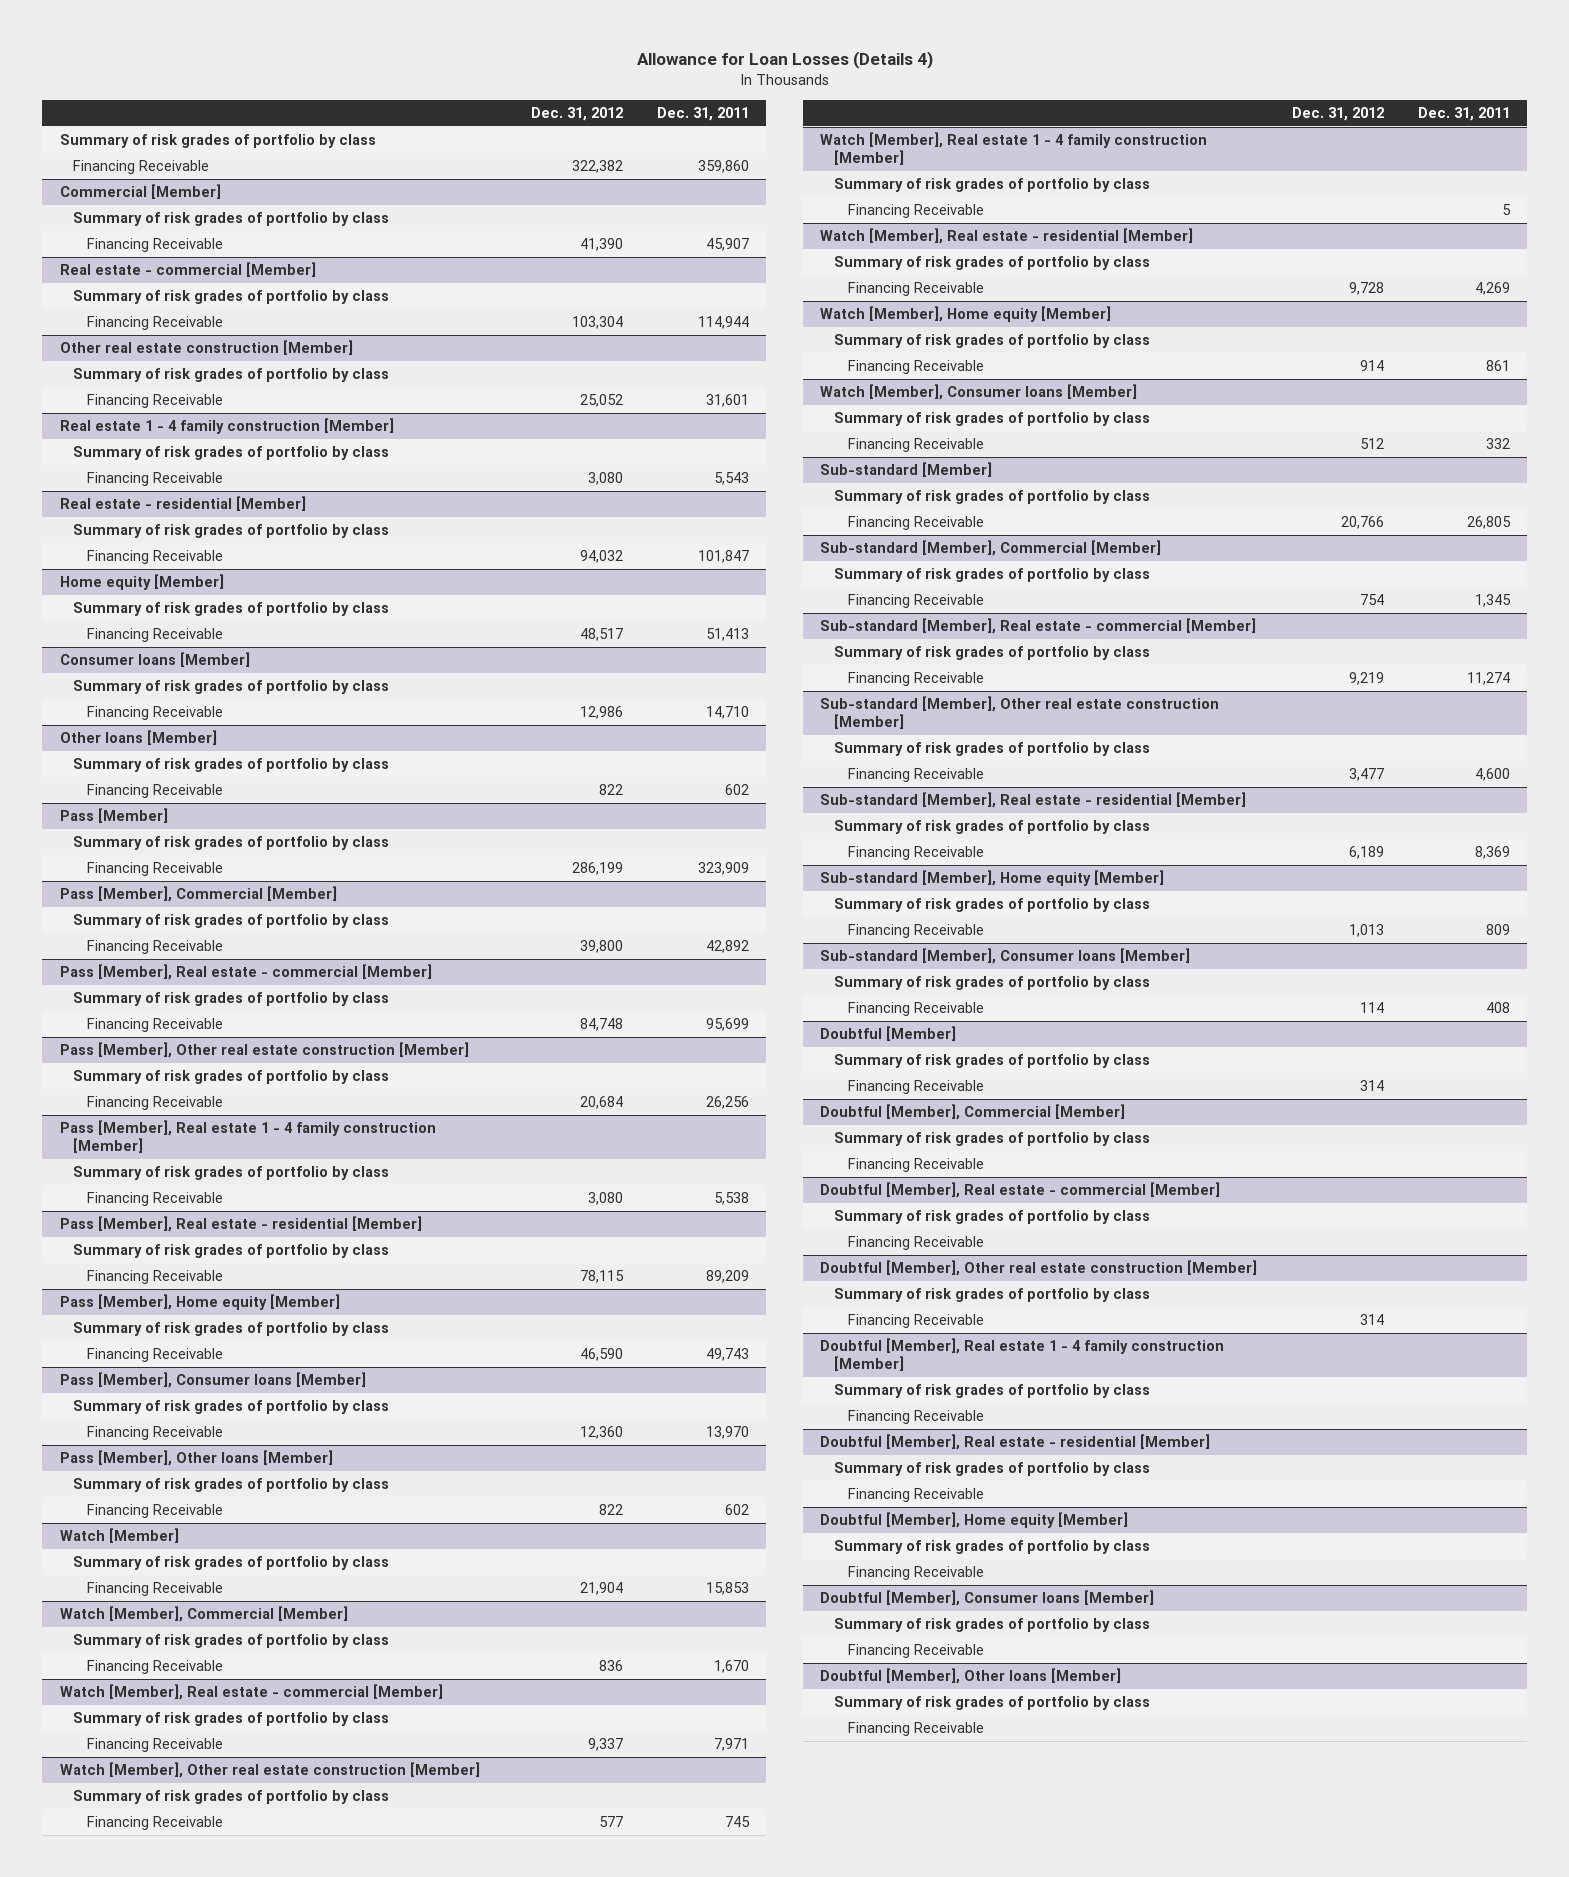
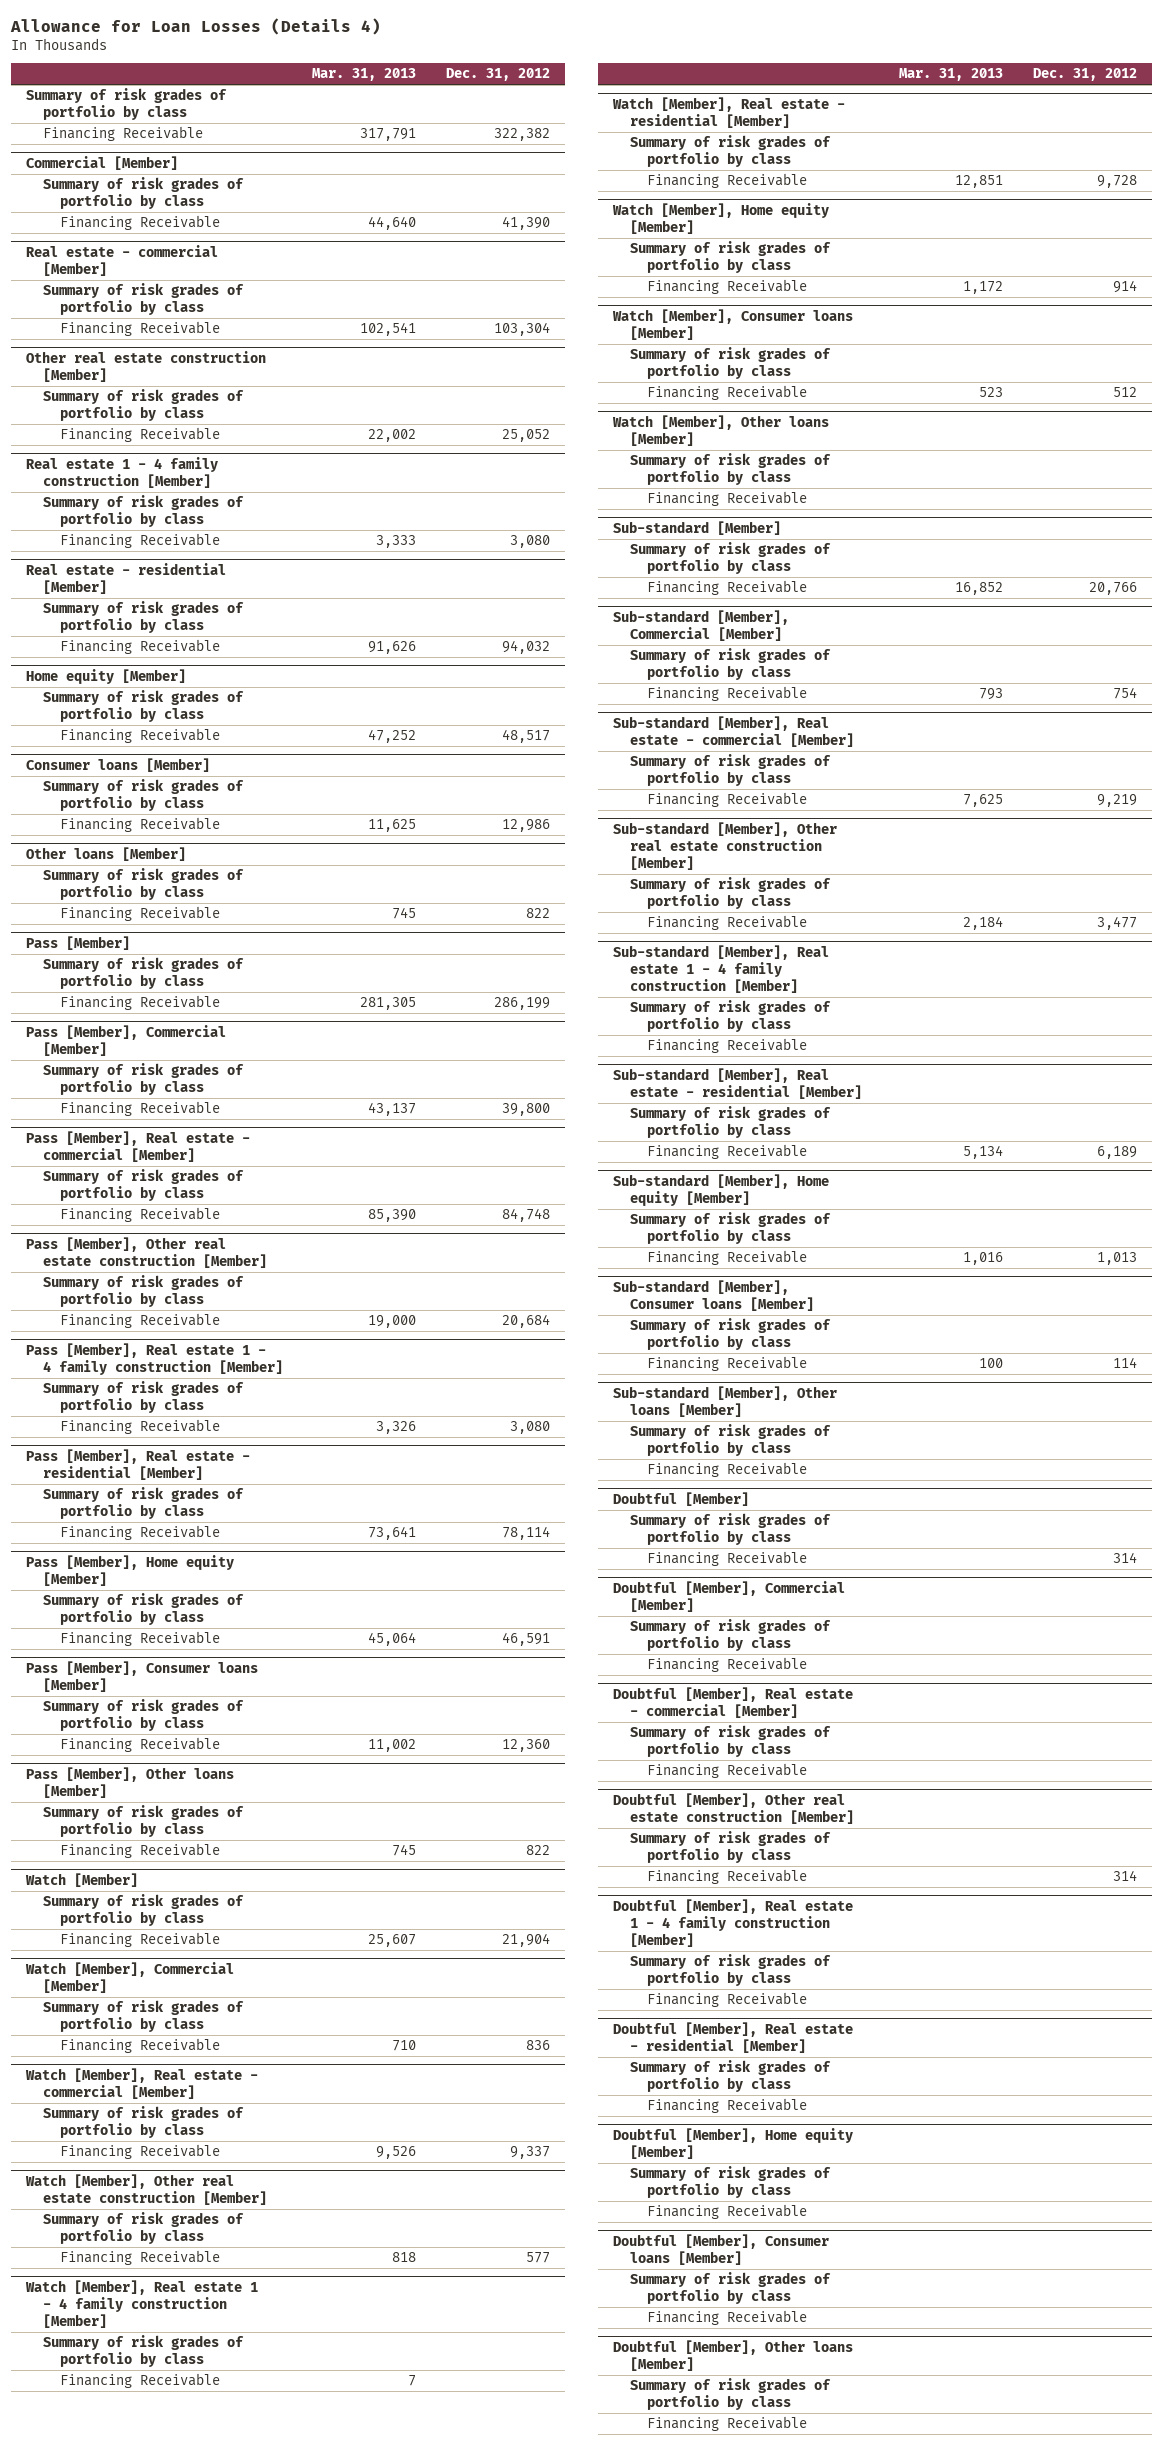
[657,106,750,121] Dec. 31, 2011 -> none
none -> [312,68,417,82] Mar. 31, 2013
[579,1270,624,1284] 78,115 -> [501,1526,550,1541] 78,114
[579,1348,623,1362] 46,590 -> [501,1632,550,1647] 46,591
none -> [611,414,829,446] Watch [Member], Other loans [Member]
none -> [629,453,831,486] Summary of risk grades of portfolio by class
none -> [646,491,807,507] Financing Receivable
none -> [612,944,829,993] Sub-standard [Member], Real estate 1 - 4 family construction [Member]
none -> [629,1000,831,1033] Summary of risk grades of portfolio by class
none -> [646,1038,807,1054] Financing Receivable
none -> [612,1385,837,1417] Sub-standard [Member], Other loans [Member]
none -> [629,1424,831,1457] Summary of risk grades of portfolio by class
none -> [646,1462,807,1478] Financing Receivable

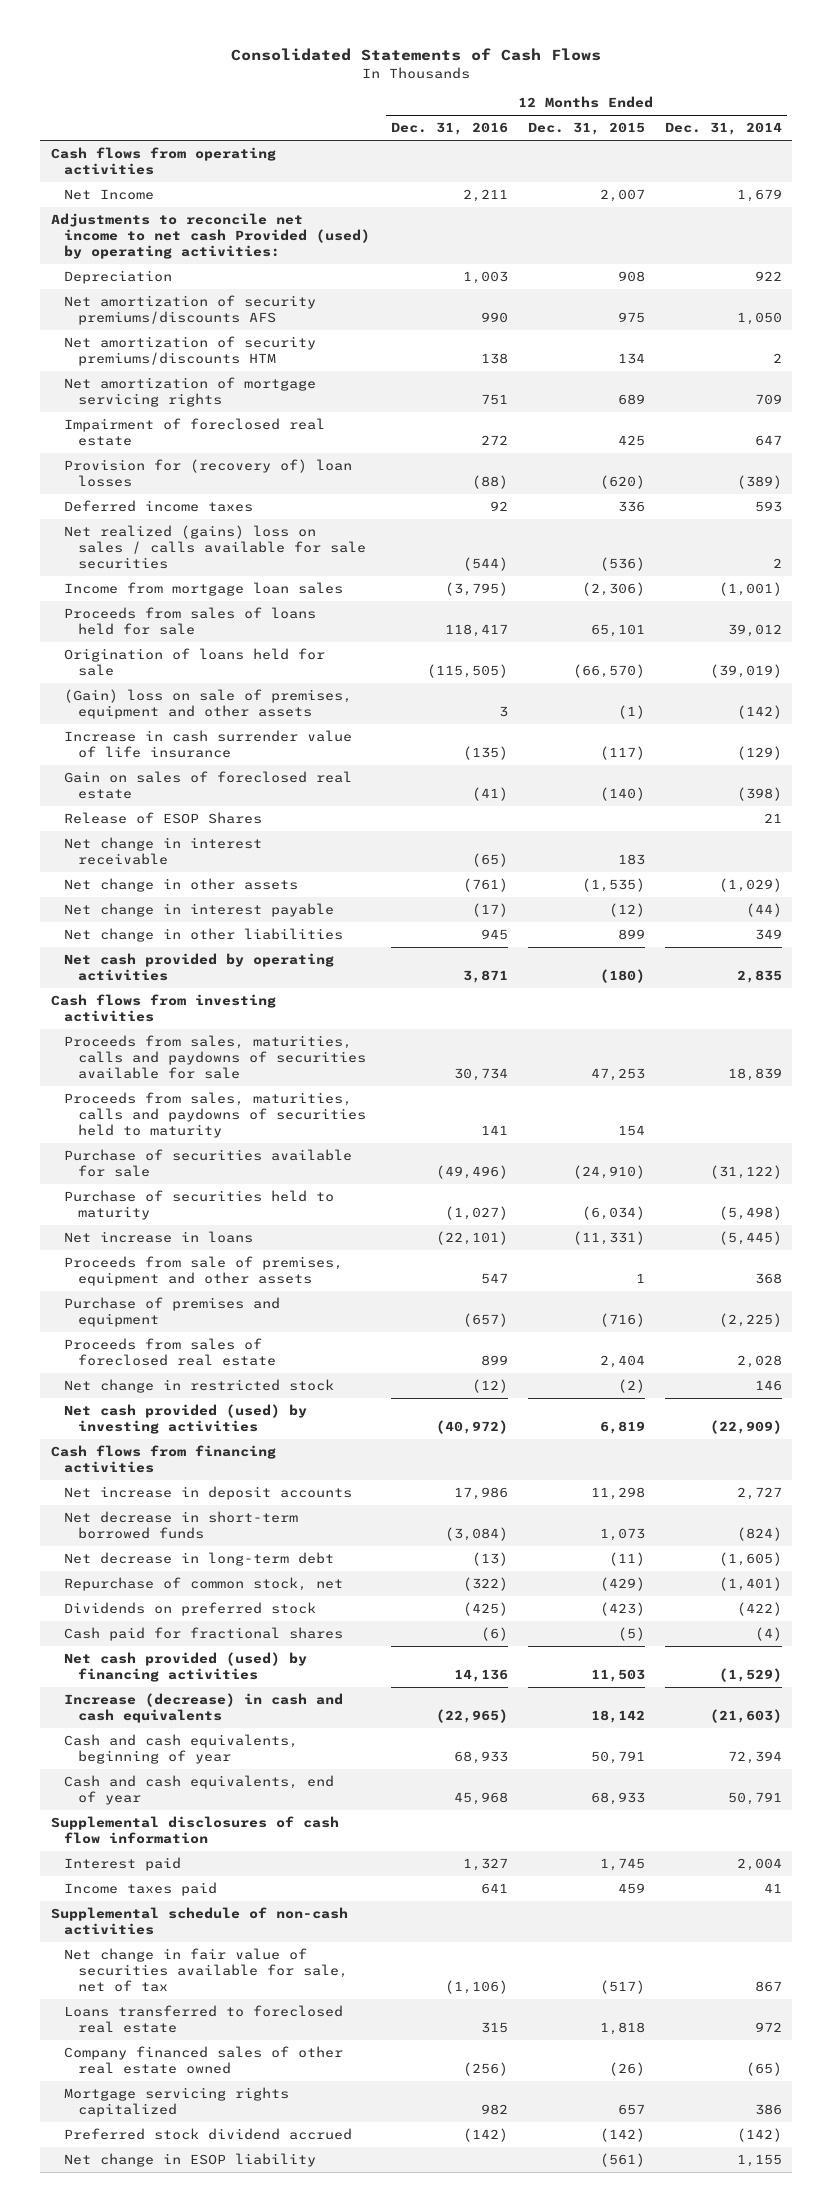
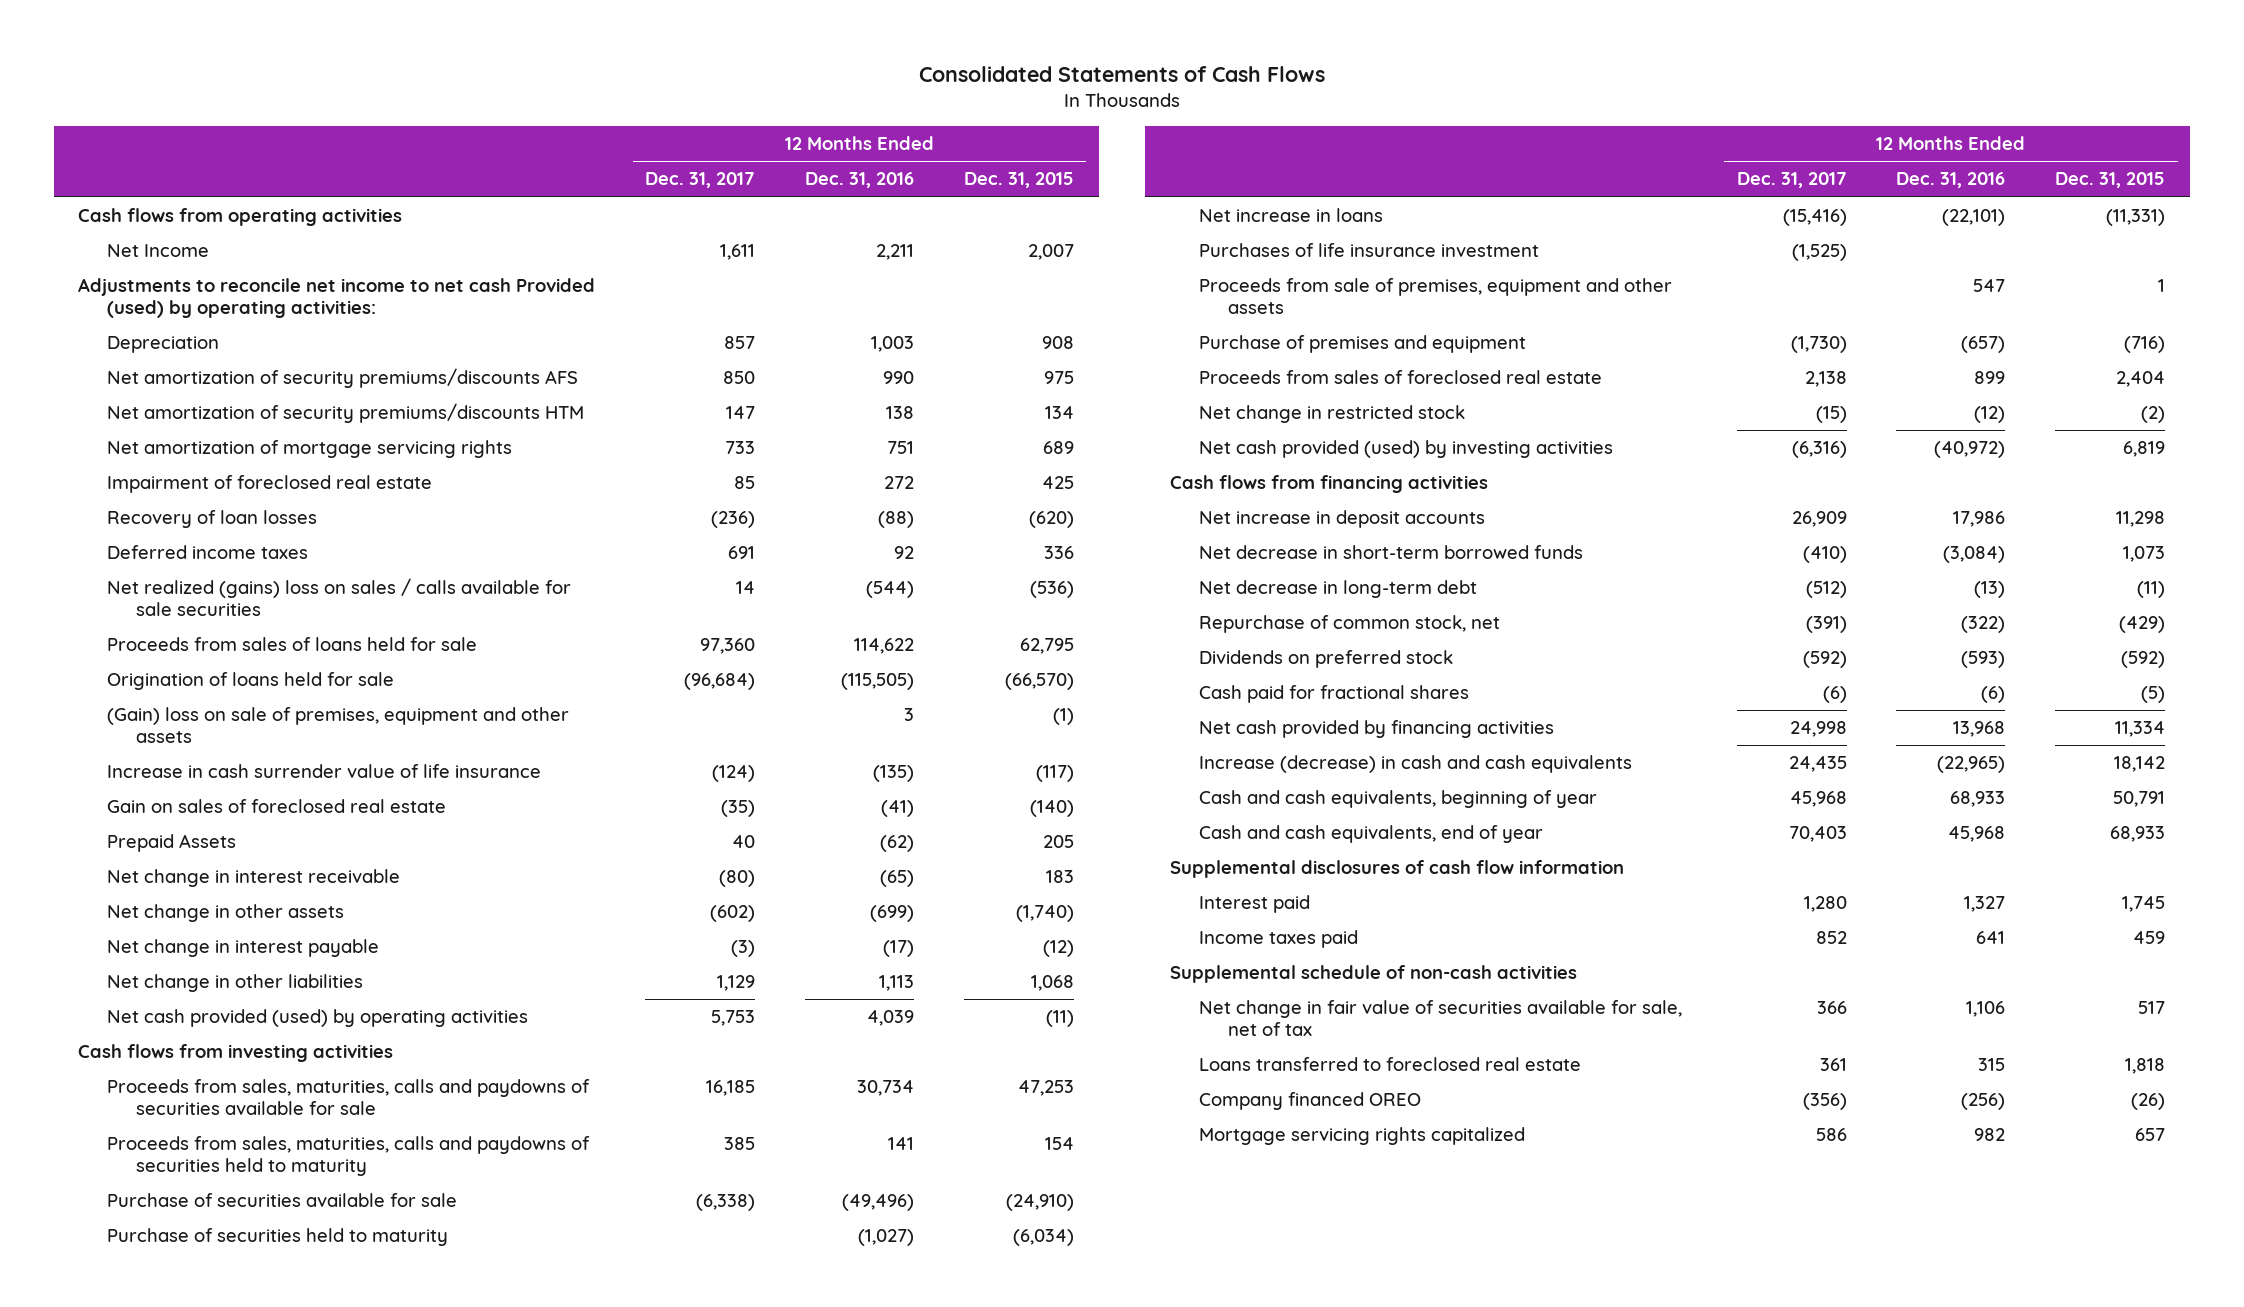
[665,122,783,136] Dec. 31, 2014 -> none
none -> [645,172,756,189] Dec. 31, 2017
[64,458,353,487] Provision for (recovery of) loan losses -> [107,510,318,529] Recovery of loan losses
[64,581,344,596] Income from mortgage loan sales -> none
[444,623,508,637] 118,417 -> [854,638,915,655] 114,622
[590,623,645,637] 65,101 -> [1019,638,1074,655] 62,795
[64,811,263,824] Release of ESOP Shares -> none
none -> [107,834,237,853] Prepaid Assets
[462,877,508,892] (761) -> [870,905,915,923] (699)
[581,877,645,892] (1,535) -> [1015,905,1074,923] (1,740)
[480,928,508,940] 945 -> [879,975,915,992] 1,113
[617,928,645,940] 899 -> [1030,975,1074,992] 1,068
[64,952,335,981] Net cash provided by operating activities -> [107,1009,529,1028] Net cash provided (used) by operating activities
[462,969,508,983] 3,871 -> [867,1010,915,1027] 4,039
[599,968,645,983] (180) -> [1045,1010,1074,1028] (11)
none -> [1198,243,1539,258] Purchases of life insurance investment
[462,1601,508,1616] (425) -> [1961,651,2006,669] (593)
[599,1601,645,1616] (423) -> [2121,651,2166,669] (592)
[64,1651,308,1682] Net cash provided (used) by financing activities -> [1198,720,1554,739] Net cash provided by financing activities
[453,1668,508,1682] 14,136 -> [1953,721,2006,738] 13,968
[590,1668,645,1682] 11,503 -> [2115,721,2166,738] 11,334
[444,1979,508,1994] (1,106) -> [1966,1001,2006,1018] 1,106
[599,1979,645,1994] (517) -> [2138,1001,2166,1015] 517
[64,2045,344,2074] Company financed sales of other real estate owned -> [1198,1092,1421,1111] Company financed OREO
[64,2127,353,2140] Preferred stock dividend accrued -> none
[64,2152,317,2167] Net change in ESOP liability -> none

